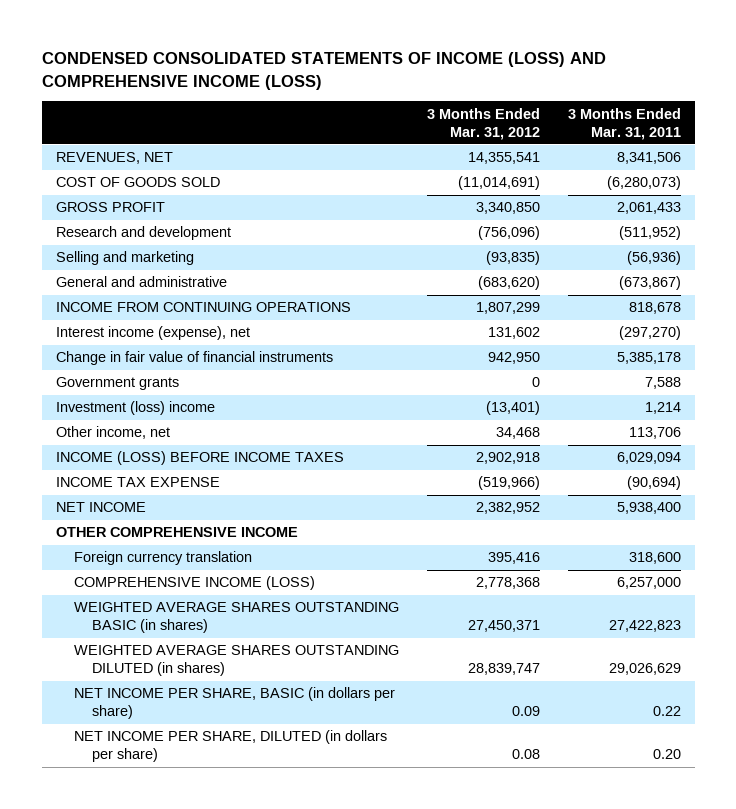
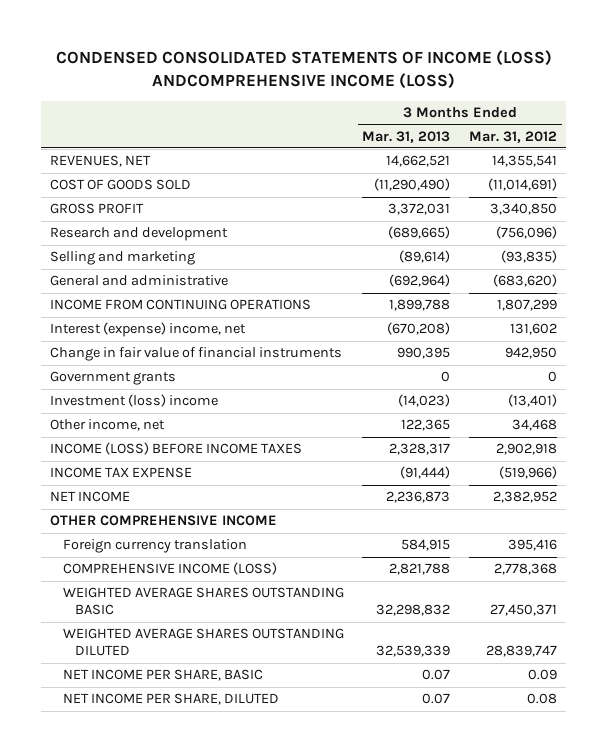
[41,52,606,90] CONDENSED CONSOLIDATED STATEMENTS OF INCOME (LOSS) AND COMPREHENSIVE INCOME (LOSS) -> [55,50,552,90] CONDENSED CONSOLIDATED STATEMENTS OF INCOME (LOSS) ANDCOMPREHENSIVE INCOME (LOSS)
[567,107,681,140] 3 Months Ended Mar. 31, 2011 -> none
none -> [362,130,451,143] Mar. 31, 2013
[55,326,250,341] Interest income (expense), net -> [50,322,247,338] Interest (expense) income, net
[73,602,399,634] WEIGHTED AVERAGE SHARES OUTSTANDING BASIC (in shares) -> [62,587,344,616] WEIGHTED AVERAGE SHARES OUTSTANDING BASIC
[73,645,399,677] WEIGHTED AVERAGE SHARES OUTSTANDING DILUTED (in shares) -> [62,628,344,657] WEIGHTED AVERAGE SHARES OUTSTANDING DILUTED
[73,687,395,720] NET INCOME PER SHARE, BASIC (in dollars per share) -> [62,669,263,682] NET INCOME PER SHARE, BASIC
[73,730,387,763] NET INCOME PER SHARE, DILUTED (in dollars per share) -> [62,693,279,706] NET INCOME PER SHARE, DILUTED

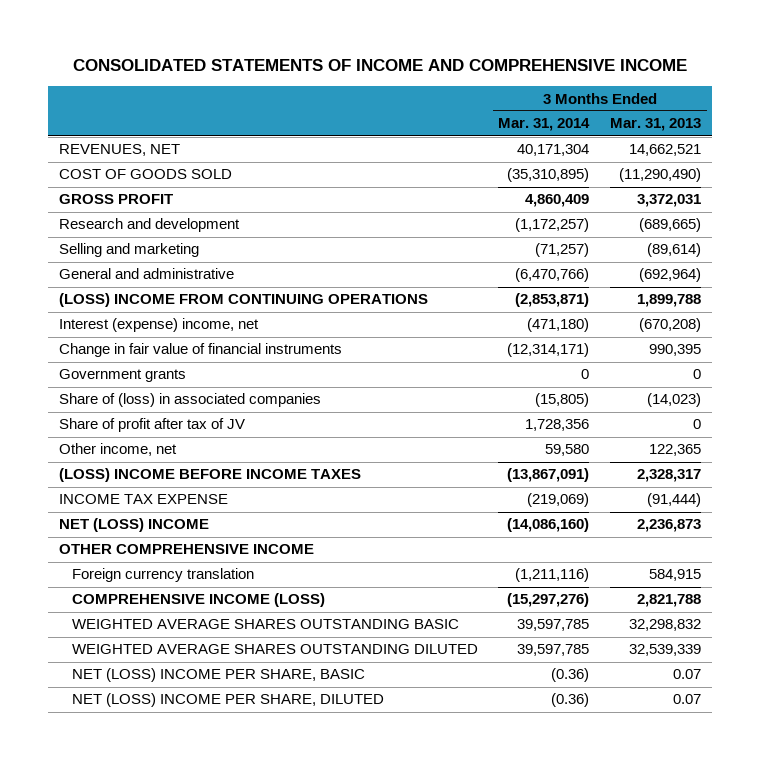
[55,50,552,90] CONDENSED CONSOLIDATED STATEMENTS OF INCOME (LOSS) ANDCOMPREHENSIVE INCOME (LOSS) -> [73,59,688,72] CONSOLIDATED STATEMENTS OF INCOME AND COMPREHENSIVE INCOME
[469,130,558,143] Mar. 31, 2012 -> none
none -> [498,118,591,132] Mar. 31, 2014
[50,299,312,311] INCOME FROM CONTINUING OPERATIONS -> [58,293,428,308] (LOSS) INCOME FROM CONTINUING OPERATIONS
[50,394,219,408] Investment (loss) income -> [58,393,321,408] Share of (loss) in associated companies
none -> [58,418,245,433] Share of profit after tax of JV
[50,442,303,456] INCOME (LOSS) BEFORE INCOME TAXES -> [58,468,361,483] (LOSS) INCOME BEFORE INCOME TAXES
[50,491,131,503] NET INCOME -> [58,518,209,533] NET (LOSS) INCOME
[62,669,263,682] NET INCOME PER SHARE, BASIC -> [71,668,365,683] NET (LOSS) INCOME PER SHARE, BASIC
[62,693,279,706] NET INCOME PER SHARE, DILUTED -> [71,693,384,708] NET (LOSS) INCOME PER SHARE, DILUTED

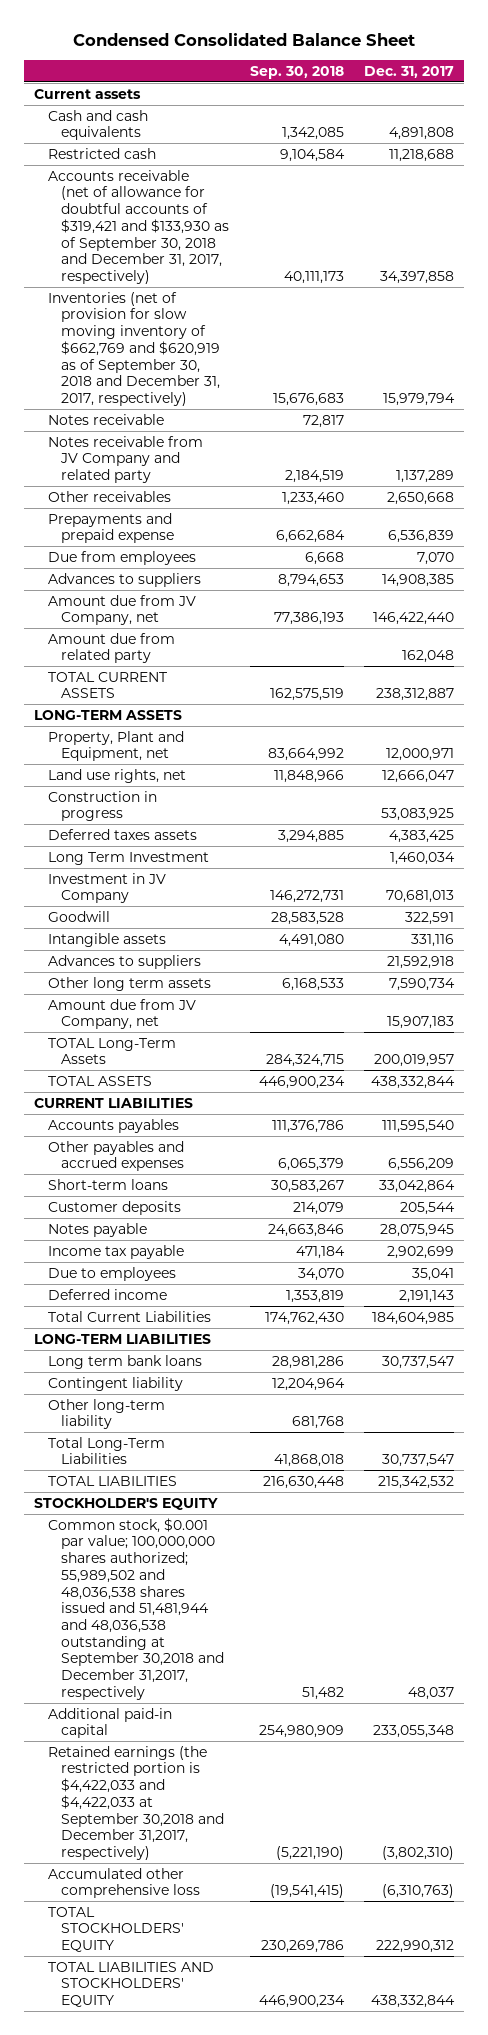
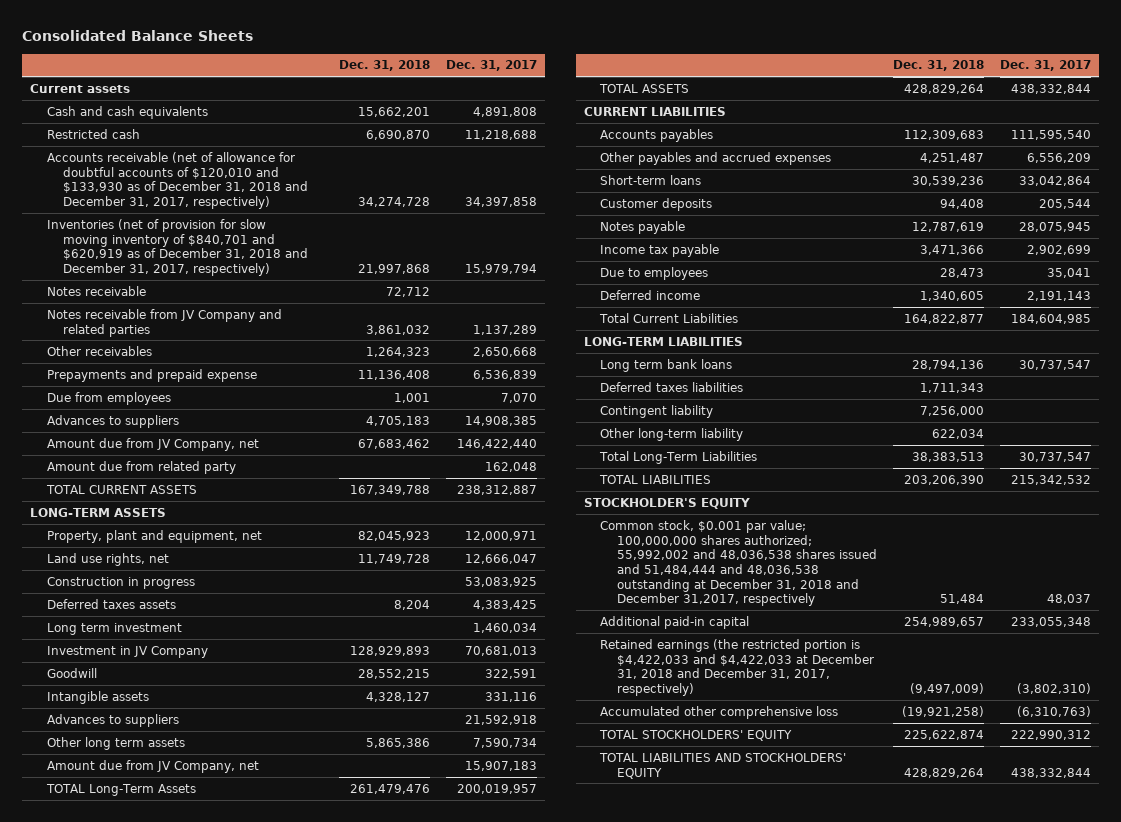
[72,33,415,47] Condensed Consolidated Balance Sheet -> [22,30,254,42] Consolidated Balance Sheets
[249,66,344,80] Sep. 30, 2018 -> none
none -> [339,60,431,72] Dec. 31, 2018
[47,169,230,284] Accounts receivable (net of allowance for doubtful accounts of $319,421 and $133,930 as of September 30, 2018 and December 31, 2017, respectively) -> [46,151,309,209] Accounts receivable (net of allowance for doubtful accounts of $120,010 and $133,930 as of December 31, 2018 and December 31, 2017, respectively)
[47,291,221,406] Inventories (net of provision for slow moving inventory of $662,769 and $620,919 as of September 30, 2018 and December 31, 2017, respectively) -> [46,218,309,276] Inventories (net of provision for slow moving inventory of $840,701 and $620,919 as of December 31, 2018 and December 31, 2017, respectively)
[47,435,203,484] Notes receivable from JV Company and related party -> [46,308,282,337] Notes receivable from JV Company and related parties
[47,730,184,762] Property, Plant and Equipment, net -> [46,529,262,543] Property, plant and equipment, net
[47,851,209,865] Long Term Investment -> [46,622,182,635] Long term investment
none -> [600,381,744,392] Deferred taxes liabilities
[47,1517,225,1700] Common stock, $0.001 par value; 100,000,000 shares authorized; 55,989,502 and 48,036,538 shares issued and 51,481,944 and 48,036,538 outstanding at September 30,2018 and December 31,2017, respectively -> [600,519,877,607] Common stock, $0.001 par value; 100,000,000 shares authorized; 55,992,002 and 48,036,538 shares issued and 51,484,444 and 48,036,538 outstanding at December 31, 2018 and December 31,2017, respectively
[47,1745,225,1860] Retained earnings (the restricted portion is $4,422,033 and $4,422,033 at September 30,2018 and December 31,2017, respectively) -> [600,638,874,696] Retained earnings (the restricted portion is $4,422,033 and $4,422,033 at December 31, 2018 and December 31, 2017, respectively)

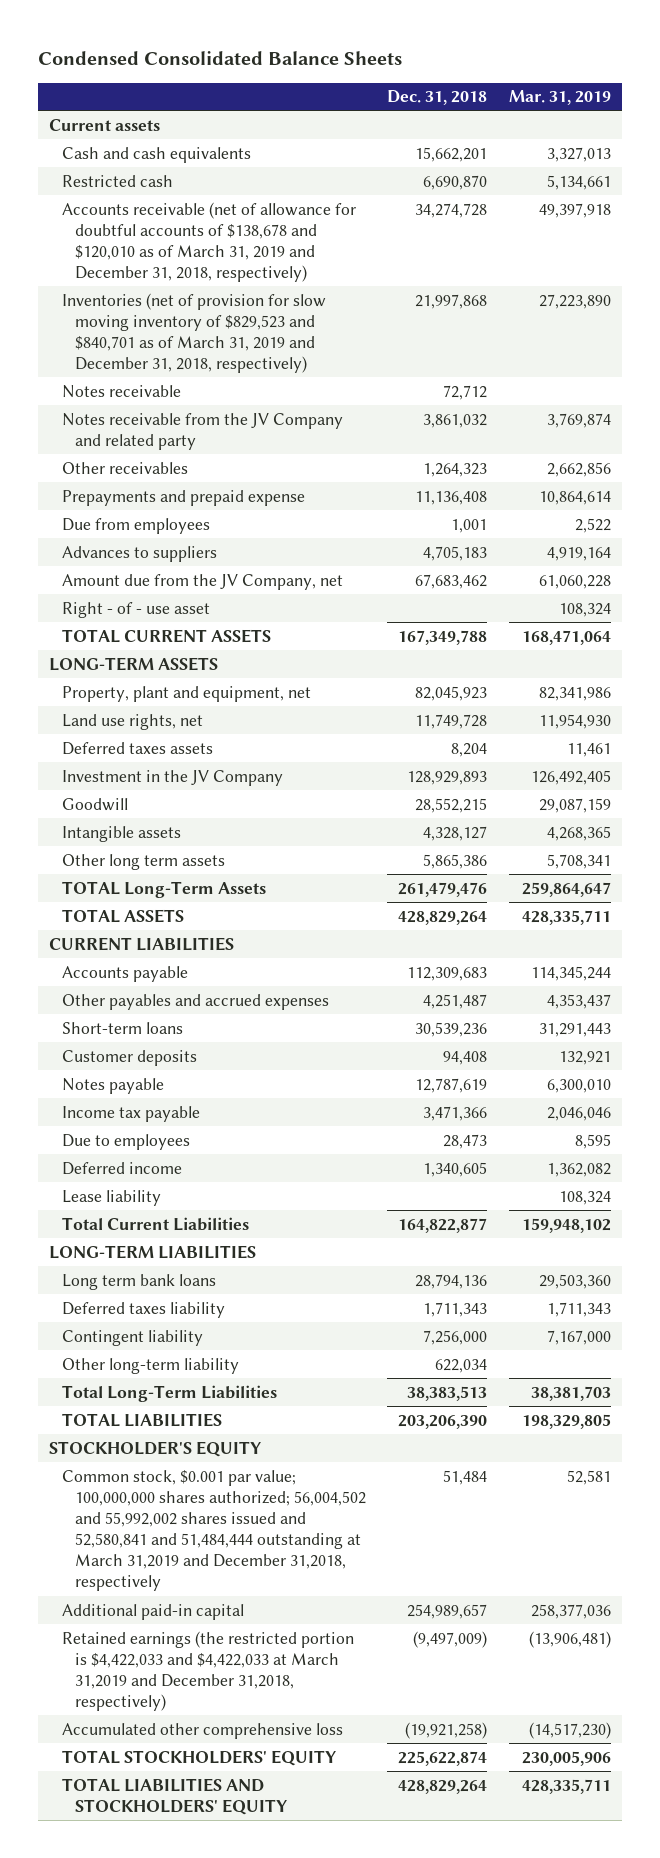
[22,30,254,42] Consolidated Balance Sheets -> [38,51,403,66] Condensed Consolidated Balance Sheets
[446,60,538,72] Dec. 31, 2017 -> none
none -> [508,90,611,106] Mar. 31, 2019
[46,151,309,209] Accounts receivable (net of allowance for doubtful accounts of $120,010 and $133,930 as of December 31, 2018 and December 31, 2017, respectively) -> [61,201,356,283] Accounts receivable (net of allowance for doubtful accounts of $138,678 and $120,010 as of March 31, 2019 and December 31, 2018, respectively)
[46,218,309,276] Inventories (net of provision for slow moving inventory of $840,701 and $620,919 as of December 31, 2018 and December 31, 2017, respectively) -> [61,292,326,374] Inventories (net of provision for slow moving inventory of $829,523 and $840,701 as of March 31, 2019 and December 31, 2018, respectively)
[46,308,282,337] Notes receivable from JV Company and related parties -> [61,412,343,450] Notes receivable from the JV Company and related party
[46,460,236,474] Amount due from related party -> none
[46,437,259,451] Amount due from JV Company, net -> [61,573,343,590] Amount due from the JV Company, net
none -> [61,601,210,618] Right - of - use asset
[46,576,195,589] Construction in progress -> none
[46,622,182,635] Long term investment -> none
[46,645,208,658] Investment in JV Company -> [61,769,283,786] Investment in the JV Company
[46,713,179,727] Advances to suppliers -> none
[46,759,259,773] Amount due from JV Company, net -> none
[600,128,714,142] Accounts payables -> [61,965,188,982] Accounts payable
none -> [61,1189,161,1206] Lease liability
[600,381,744,392] Deferred taxes liabilities -> [61,1301,225,1318] Deferred taxes liability
[600,519,877,607] Common stock, $0.001 par value; 100,000,000 shares authorized; 55,992,002 and 48,036,538 shares issued and 51,484,444 and 48,036,538 outstanding at December 31, 2018 and December 31,2017, respectively -> [61,1469,366,1592] Common stock, $0.001 par value; 100,000,000 shares authorized; 56,004,502 and 55,992,002 shares issued and 52,580,841 and 51,484,444 outstanding at March 31,2019 and December 31,2018, respectively
[600,638,874,696] Retained earnings (the restricted portion is $4,422,033 and $4,422,033 at December 31, 2018 and December 31, 2017, respectively) -> [61,1630,354,1712] Retained earnings (the restricted portion is $4,422,033 and $4,422,033 at March 31,2019 and December 31,2018, respectively)

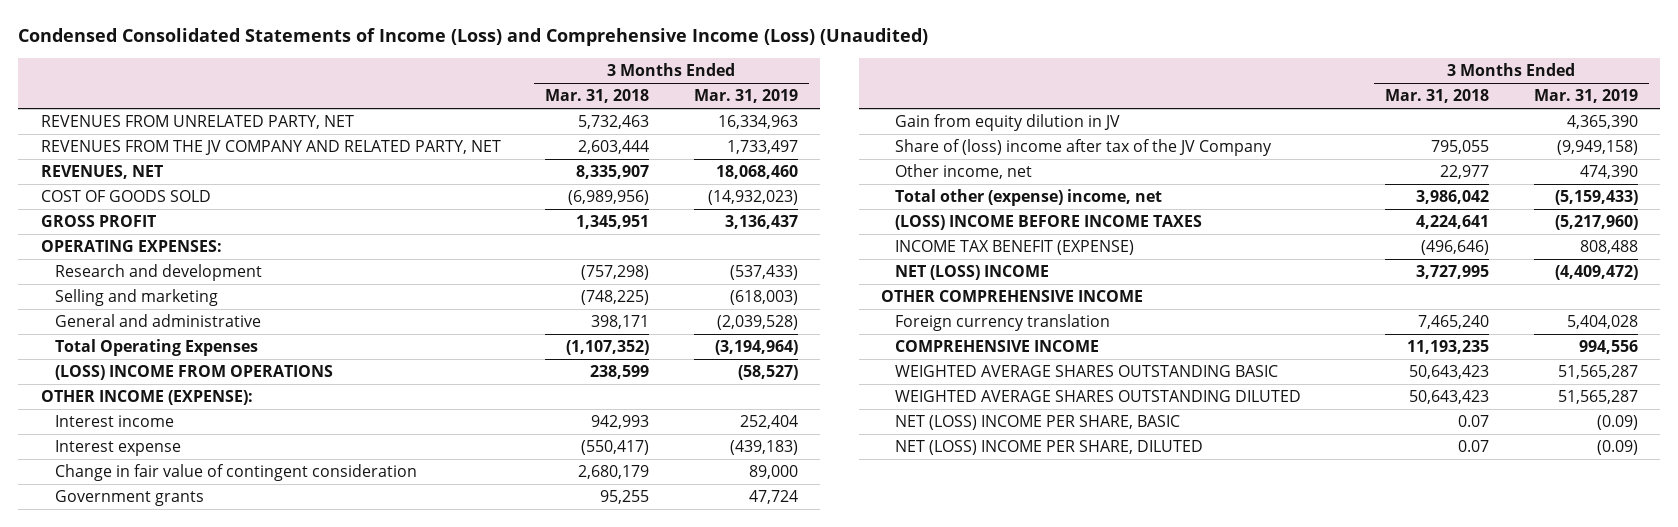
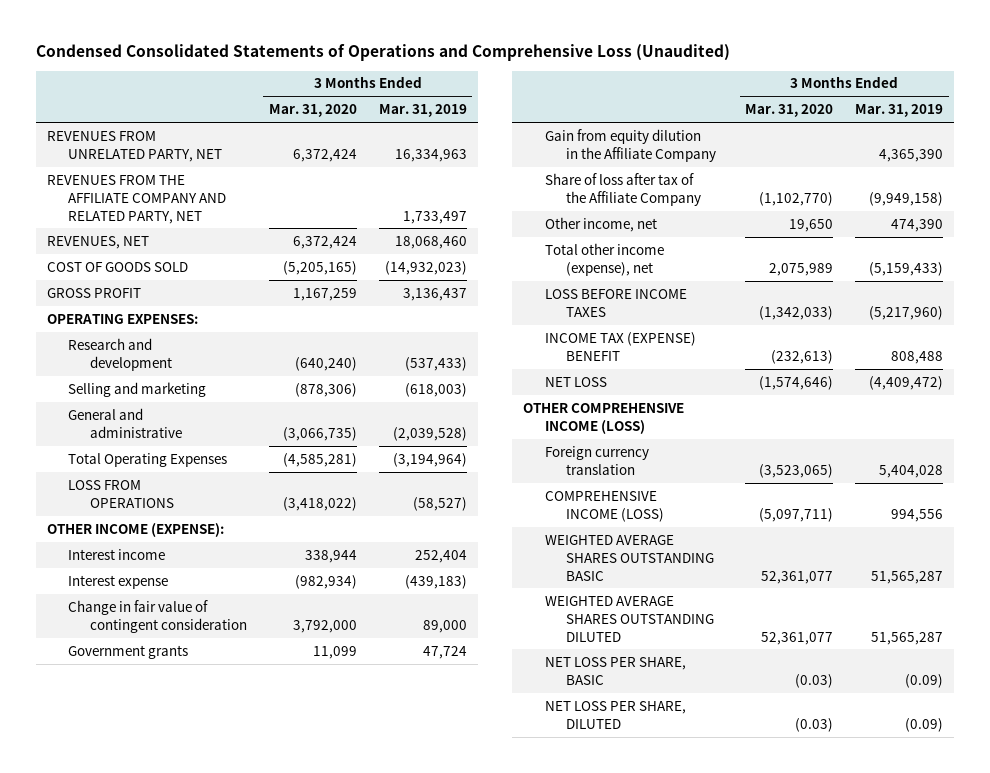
[18,28,929,47] Condensed Consolidated Statements of Income (Loss) and Comprehensive Income (Loss) (Unaudited) -> [35,43,730,61] Condensed Consolidated Statements of Operations and Comprehensive Loss (Unaudited)
[545,89,650,104] Mar. 31, 2018 -> none
none -> [268,104,357,118] Mar. 31, 2020
[40,140,501,156] REVENUES FROM THE JV COMPANY AND RELATED PARTY, NET -> [46,174,227,224] REVENUES FROM THE AFFILIATE COMPANY AND RELATED PARTY, NET
[54,365,333,381] (LOSS) INCOME FROM OPERATIONS -> [68,479,174,508] LOSS FROM OPERATIONS
[895,114,1121,132] Gain from equity dilution in JV -> [544,128,717,162] Gain from equity dilution in the Affiliate Company
[895,139,1273,157] Share of (loss) income after tax of the JV Company -> [544,172,702,206] Share of loss after tax of the Affiliate Company
[895,189,1163,207] Total other (expense) income, net -> [544,242,664,276] Total other income (expense), net
[895,215,1203,231] (LOSS) INCOME BEFORE INCOME TAXES -> [544,288,687,317] LOSS BEFORE INCOME TAXES
[895,240,1135,256] INCOME TAX BENEFIT (EXPENSE) -> [544,331,696,361] INCOME TAX (EXPENSE) BENEFIT
[895,265,1050,281] NET (LOSS) INCOME -> [544,376,607,387] NET LOSS
[880,290,1143,303] OTHER COMPREHENSIVE INCOME -> [523,402,685,434] OTHER COMPREHENSIVE INCOME (LOSS)
[895,340,1100,353] COMPREHENSIVE INCOME -> [544,490,665,522] COMPREHENSIVE INCOME (LOSS)
[895,415,1181,431] NET (LOSS) INCOME PER SHARE, BASIC -> [544,656,686,685] NET LOSS PER SHARE, BASIC
[895,440,1204,456] NET (LOSS) INCOME PER SHARE, DILUTED -> [544,700,686,729] NET LOSS PER SHARE, DILUTED

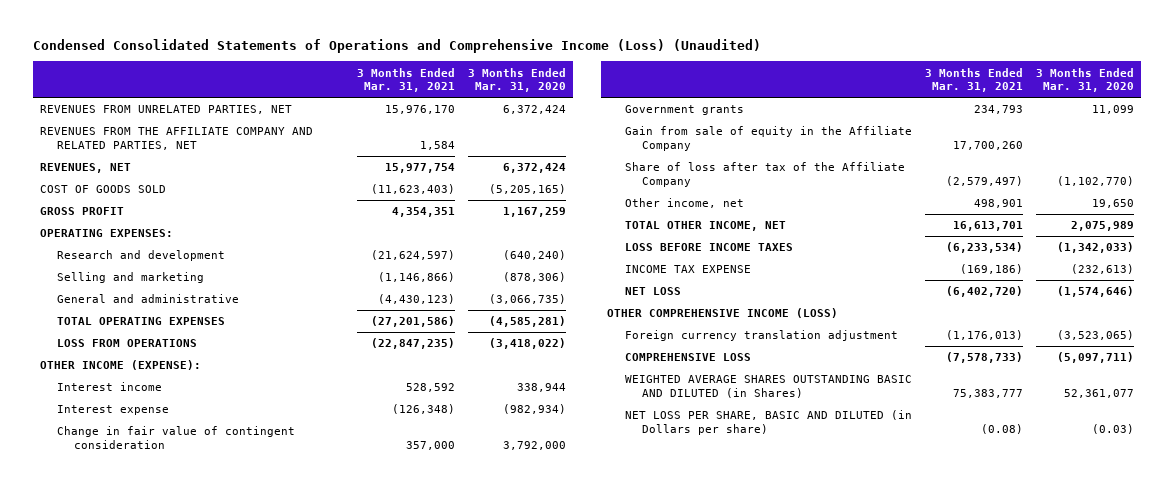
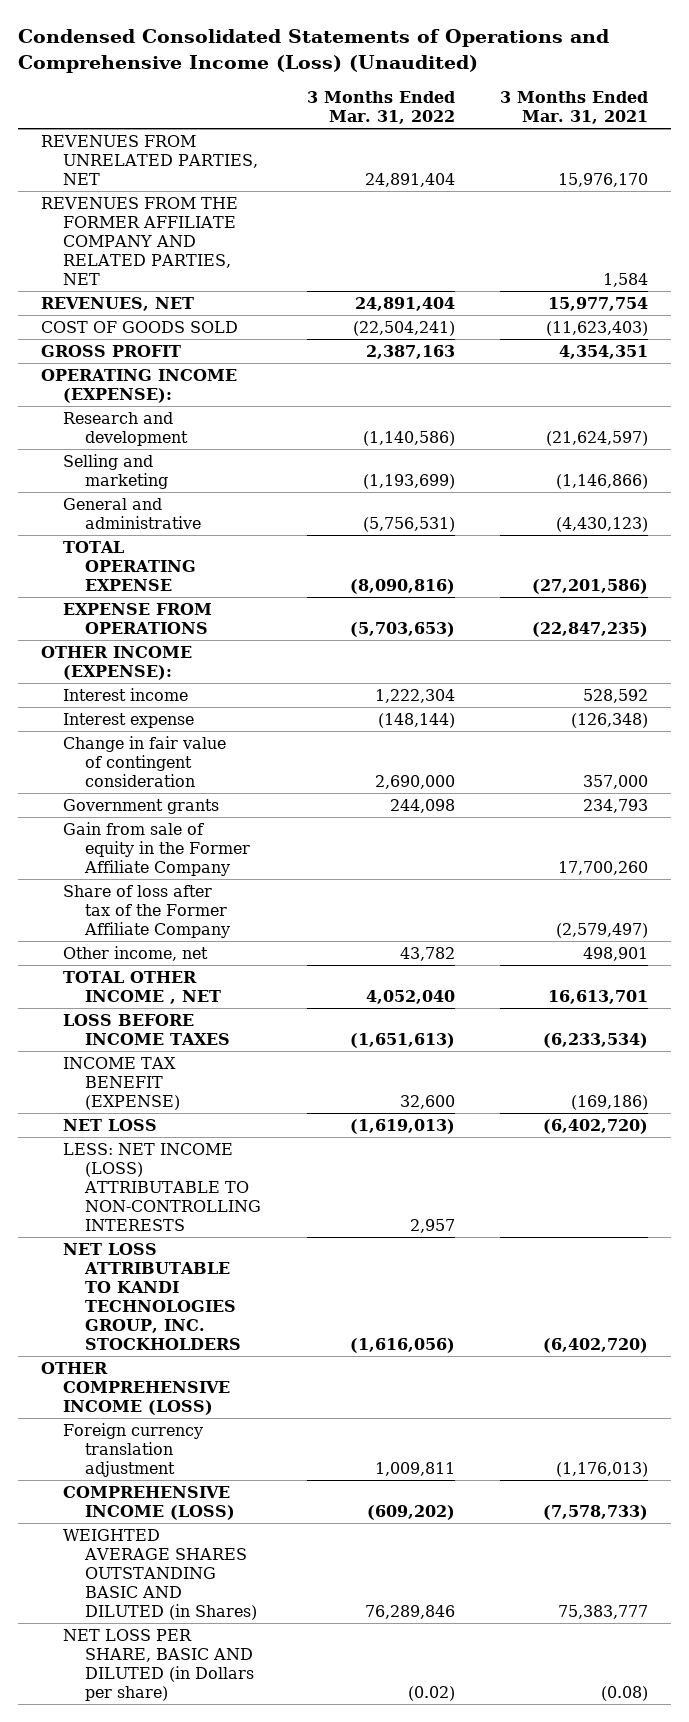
[468,67,567,93] 3 Months Ended Mar. 31, 2020 -> none
none -> [306,90,455,124] 3 Months Ended Mar. 31, 2022
[39,127,313,151] REVENUES FROM THE AFFILIATE COMPANY AND RELATED PARTIES, NET -> [41,197,239,285] REVENUES FROM THE FORMER AFFILIATE COMPANY AND RELATED PARTIES, NET
[39,229,173,238] OPERATING EXPENSES: -> [41,369,238,403] OPERATING INCOME (EXPENSE):
[56,317,225,326] TOTAL OPERATING EXPENSES -> [62,541,196,591] TOTAL OPERATING EXPENSE
[56,339,197,348] LOSS FROM OPERATIONS -> [62,603,212,634] EXPENSE FROM OPERATIONS
[624,126,912,152] Gain from sale of equity in the Affiliate Company -> [62,822,250,876] Gain from sale of equity in the Former Affiliate Company
[624,162,905,188] Share of loss after tax of the Affiliate Company -> [62,885,230,938] Share of loss after tax of the Former Affiliate Company
[624,221,786,232] TOTAL OTHER INCOME, NET -> [62,971,221,1004] TOTAL OTHER INCOME , NET
[624,265,751,274] INCOME TAX EXPENSE -> [62,1057,180,1110] INCOME TAX BENEFIT (EXPENSE)
none -> [62,1143,261,1231] LESS: NET INCOME (LOSS) ATTRIBUTABLE TO NON-CONTROLLING INTERESTS
none -> [62,1243,241,1350] NET LOSS ATTRIBUTABLE TO KANDI TECHNOLOGIES GROUP, INC. STOCKHOLDERS
[624,353,751,362] COMPREHENSIVE LOSS -> [62,1486,235,1520] COMPREHENSIVE INCOME (LOSS)

